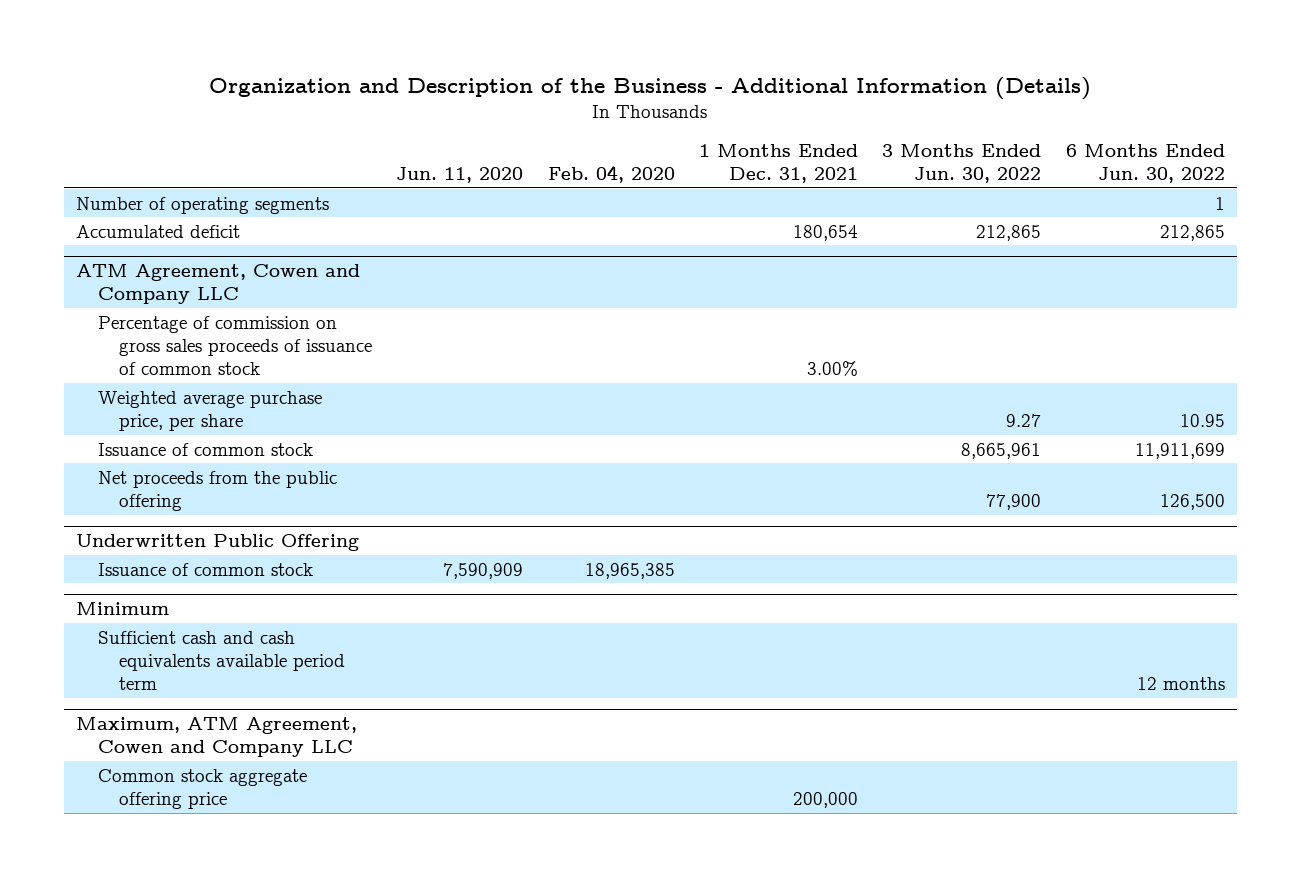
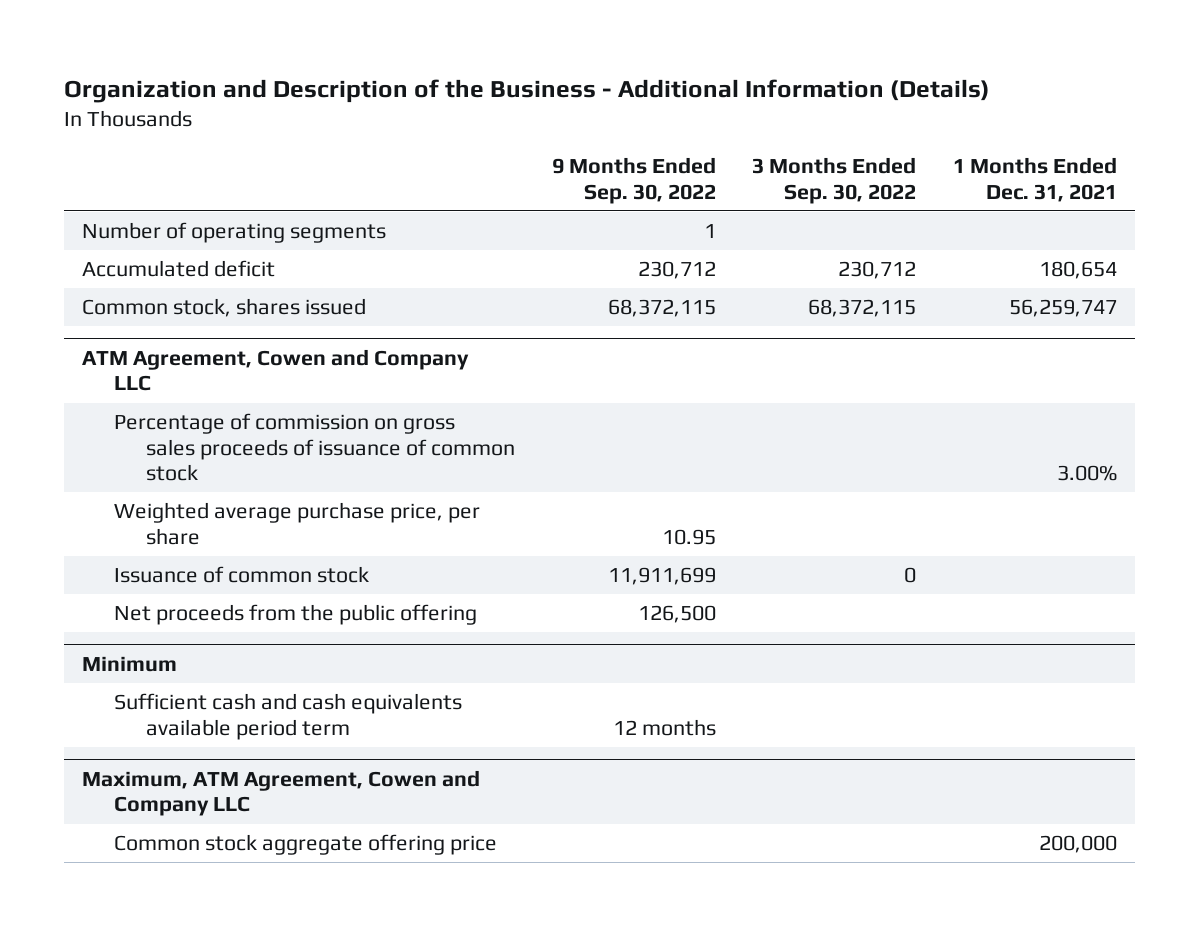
[396,167,524,184] Jun. 11, 2020 -> none
[547,165,675,184] Feb. 04, 2020 -> none
[882,143,1042,184] 3 Months Ended Jun. 30, 2022 -> none
[1065,143,1225,184] 6 Months Ended Jun. 30, 2022 -> none
none -> [551,157,716,204] 9 Months Ended Sep. 30, 2022
none -> [752,157,917,204] 3 Months Ended Sep. 30, 2022
none -> [82,298,367,318] Common stock, shares issued
[76,534,360,552] Underwritten Public Offering -> none
[97,562,313,576] Issuance of common stock -> none

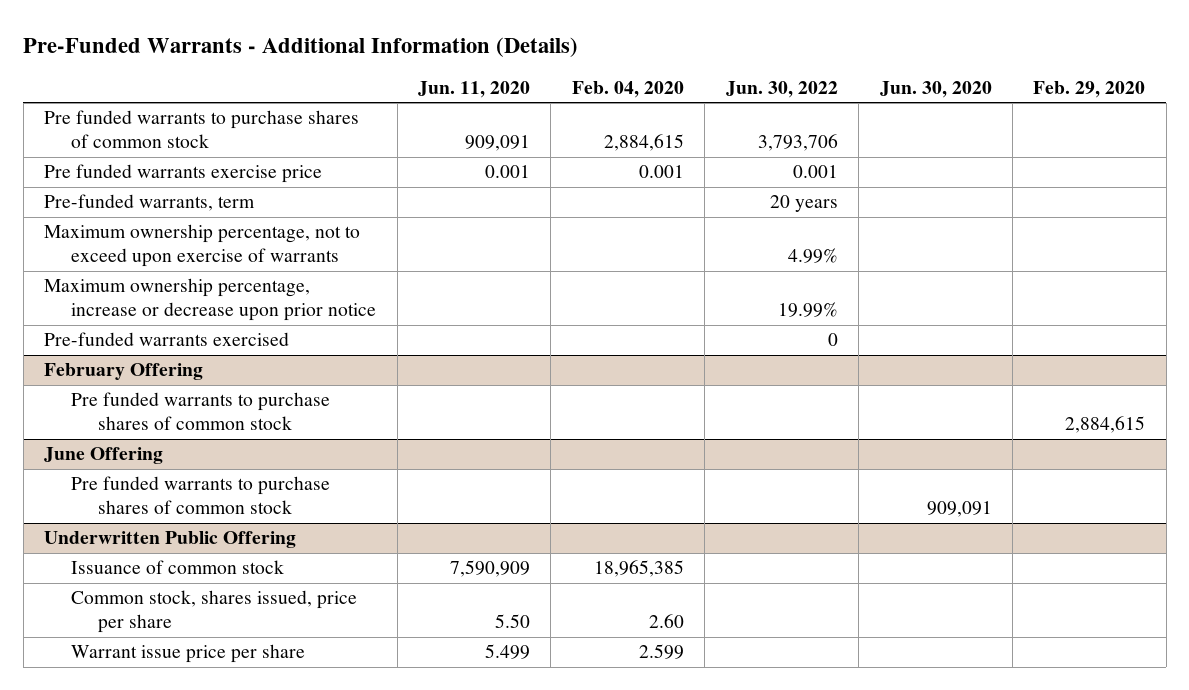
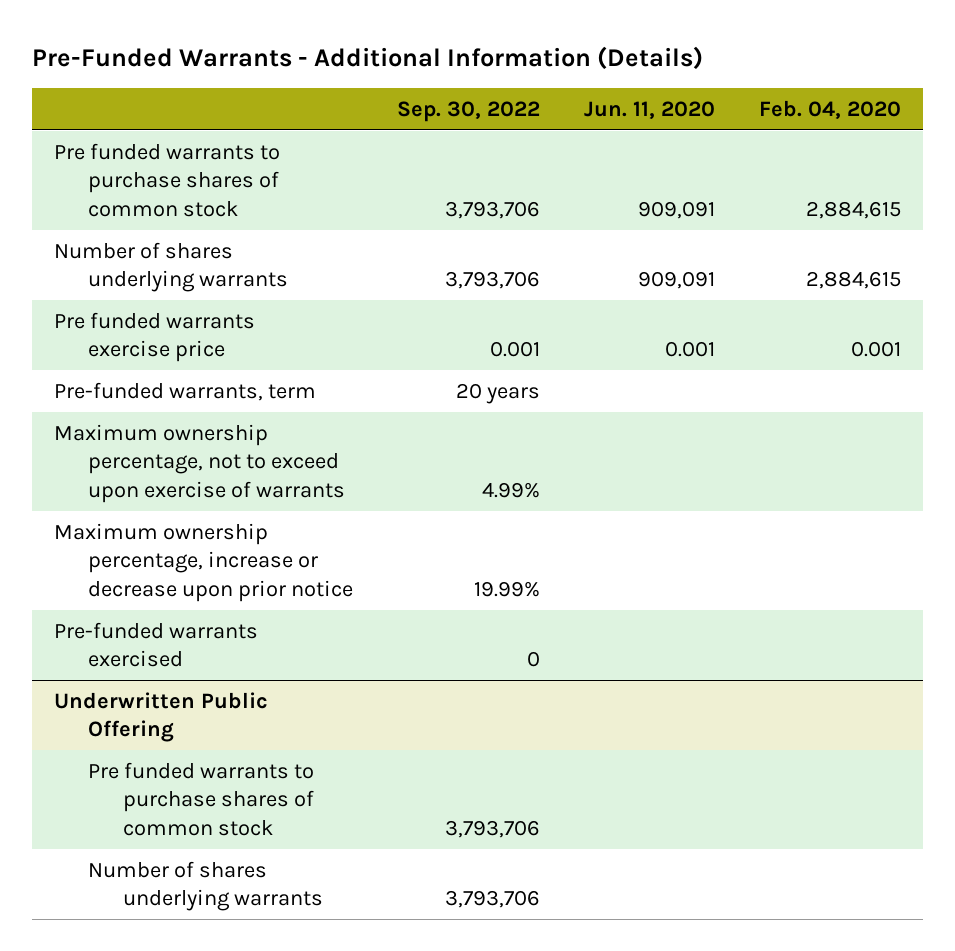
[725,80,838,98] Jun. 30, 2022 -> none
[879,80,992,98] Jun. 30, 2020 -> none
[1033,80,1146,98] Feb. 29, 2020 -> none
none -> [397,100,541,122] Sep. 30, 2022
none -> [53,241,289,293] Number of shares underlying warrants
[44,363,204,381] February Offering -> none
[71,392,331,431] Pre funded warrants to purchase shares of common stock -> none
[44,447,164,465] June Offering -> none
[71,476,331,515] Pre funded warrants to purchase shares of common stock -> none
[71,560,285,575] Issuance of common stock -> none
[71,590,358,634] Common stock, shares issued, price per share -> none
[71,644,306,664] Warrant issue price per share -> none
none -> [88,761,315,836] Pre funded warrants to purchase shares of common stock
none -> [88,860,324,912] Number of shares underlying warrants

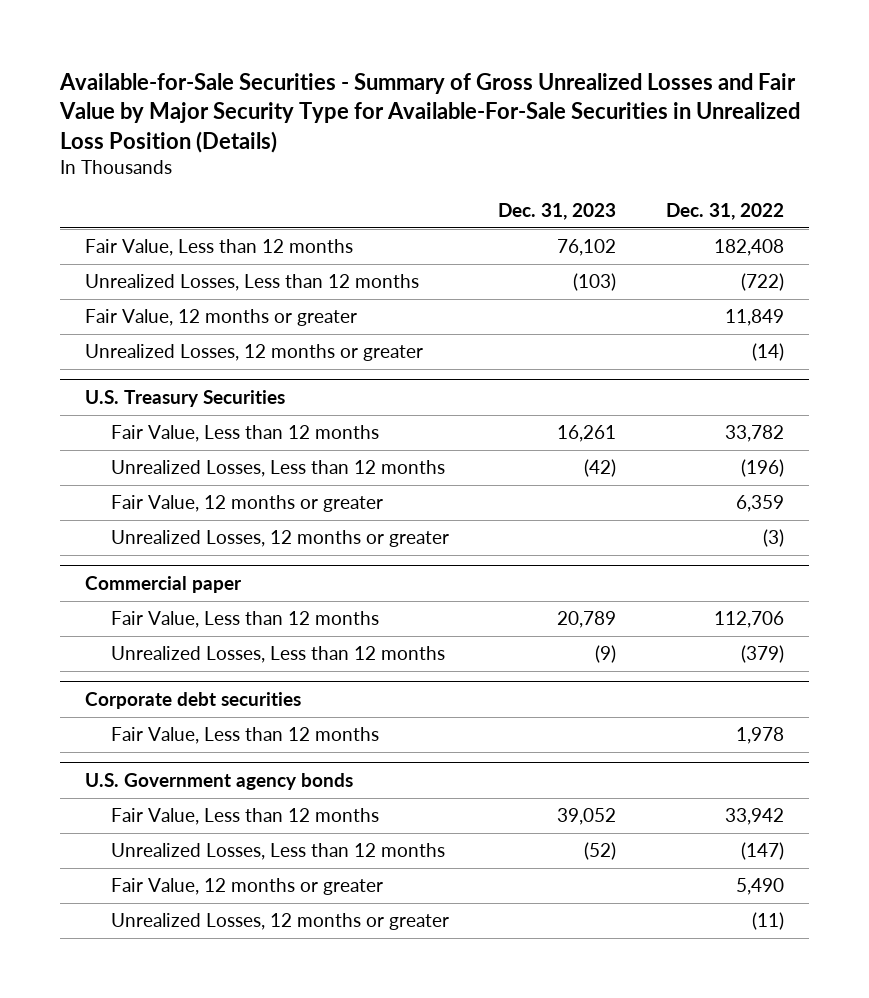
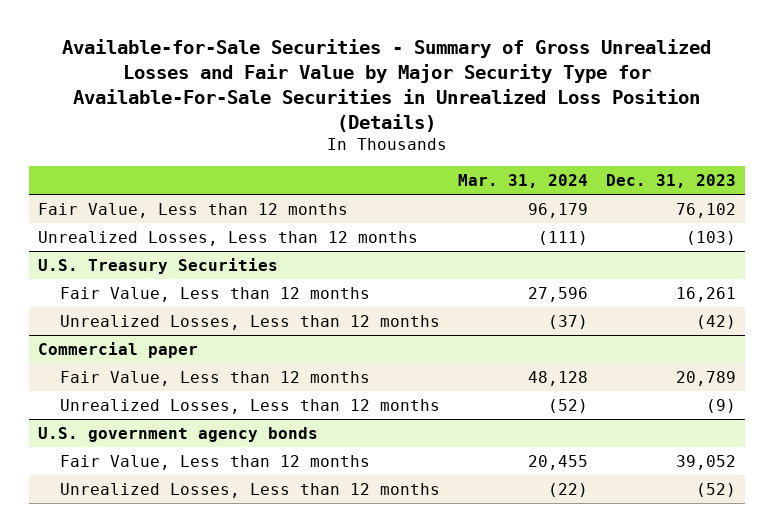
[666,203,785,221] Dec. 31, 2022 -> none
none -> [457,174,588,189] Mar. 31, 2024
[85,309,358,327] Fair Value, 12 months or greater -> none
[85,344,424,362] Unrealized Losses, 12 months or greater -> none
[110,495,383,513] Fair Value, 12 months or greater -> none
[110,530,449,548] Unrealized Losses, 12 months or greater -> none
[85,692,302,710] Corporate debt securities -> none
[110,727,379,745] Fair Value, Less than 12 months -> none
[85,773,354,791] U.S. Government agency bonds -> [38,426,319,442] U.S. government agency bonds
[110,878,383,896] Fair Value, 12 months or greater -> none
[110,913,449,931] Unrealized Losses, 12 months or greater -> none

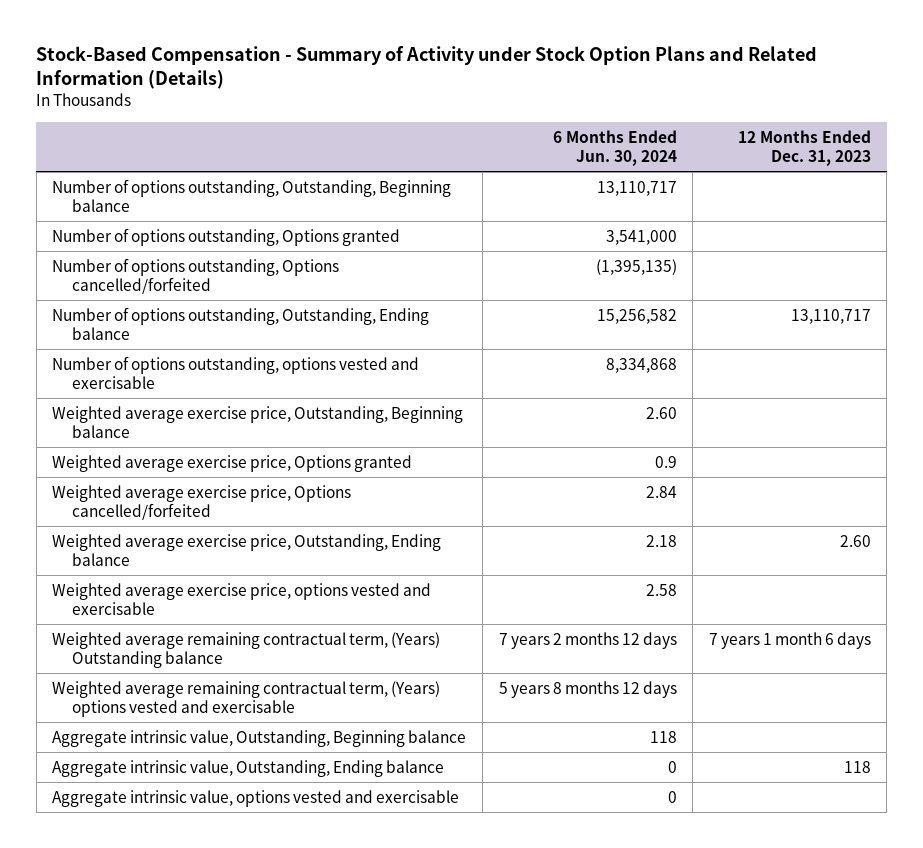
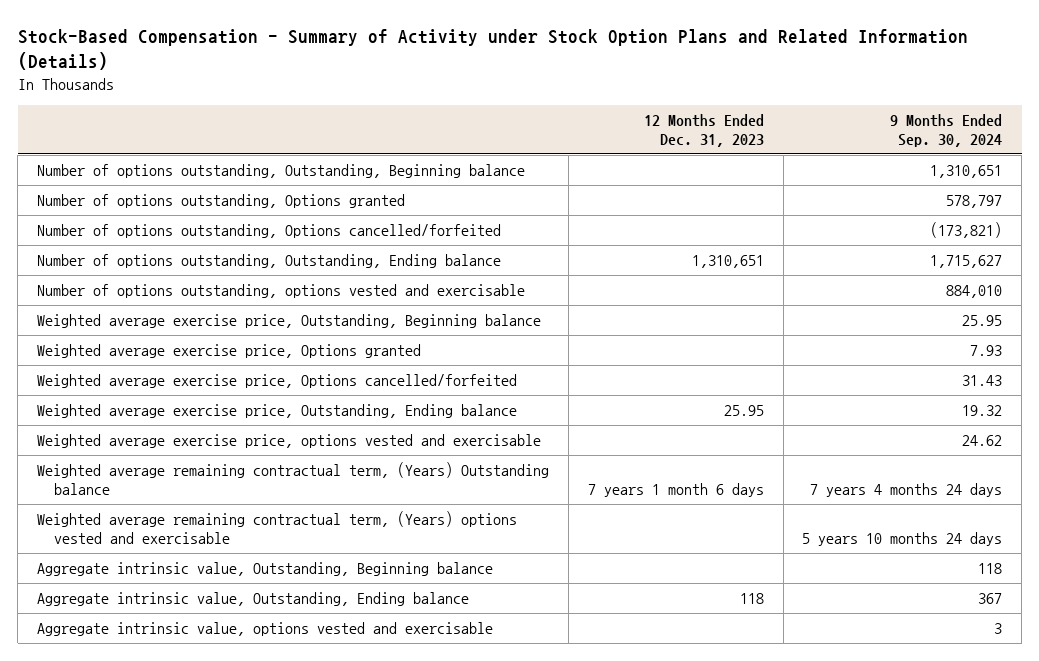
[552,129,677,166] 6 Months Ended Jun. 30, 2024 -> none
none -> [890,113,1003,148] 9 Months Ended Sep. 30, 2024
[790,308,871,324] 13,110,717 -> [691,254,764,268] 1,310,651
[839,534,871,547] 2.60 -> [723,404,764,416] 25.95

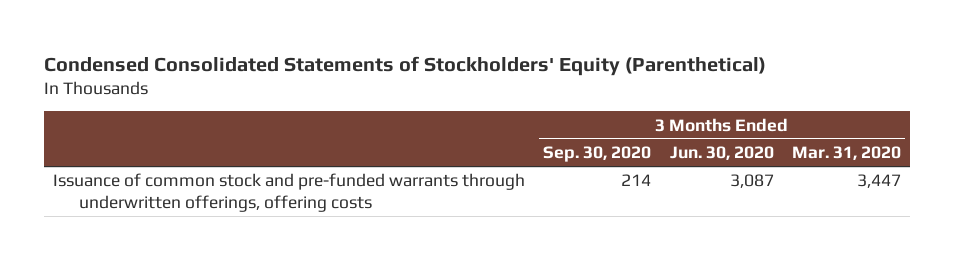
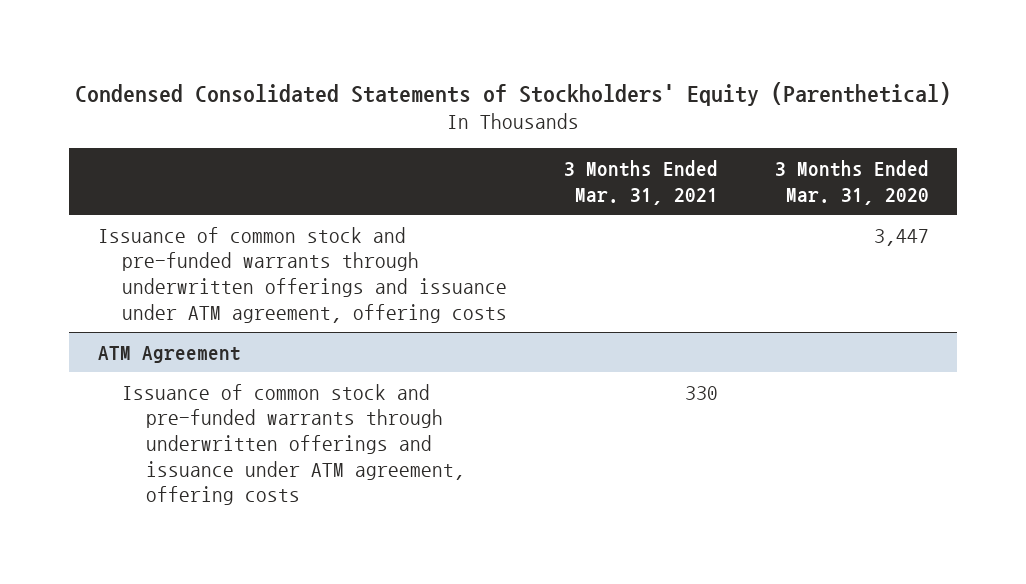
[543,146,652,163] Sep. 30, 2020 -> none
[669,146,774,161] Jun. 30, 2020 -> none
none -> [563,160,718,205] 3 Months Ended Mar. 31, 2021
[52,173,525,213] Issuance of common stock and pre-funded warrants through underwritten offerings, offering costs -> [97,226,507,323] Issuance of common stock and pre-funded warrants through underwritten offerings and issuance under ATM agreement, offering costs
none -> [97,345,241,363] ATM Agreement
none -> [121,383,465,506] Issuance of common stock and pre-funded warrants through underwritten offerings and issuance under ATM agreement, offering costs

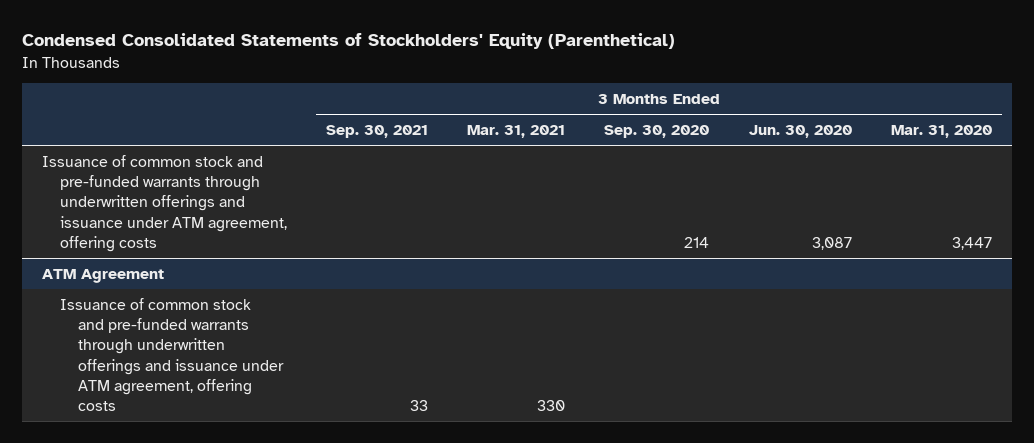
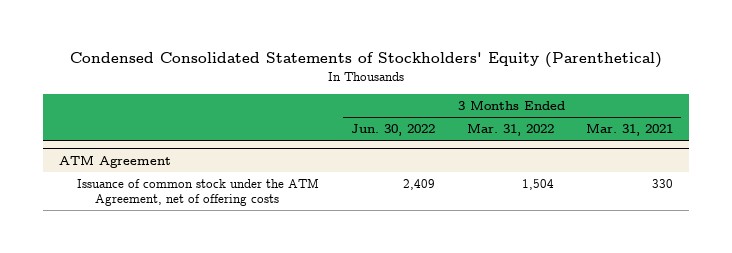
[325,125,428,139] Sep. 30, 2021 -> none
[604,125,710,139] Sep. 30, 2020 -> none
[748,125,852,139] Jun. 30, 2020 -> none
[890,125,992,139] Mar. 31, 2020 -> none
none -> [350,124,435,137] Jun. 30, 2022
none -> [466,123,554,137] Mar. 31, 2022
[41,154,287,252] Issuance of common stock and pre-funded warrants through underwritten offerings and issuance under ATM agreement, offering costs -> none
[59,297,284,412] Issuance of common stock and pre-funded warrants through underwritten offerings and issuance under ATM agreement, offering costs -> [76,178,319,207] Issuance of common stock under the ATM Agreement, net of offering costs

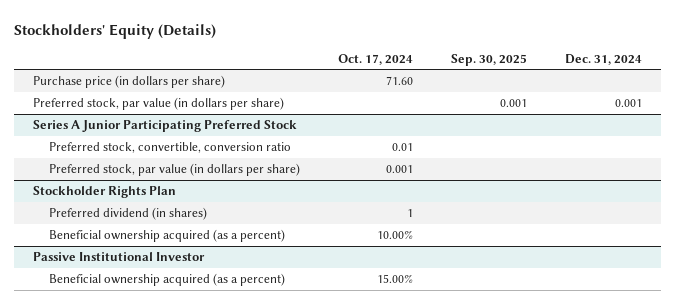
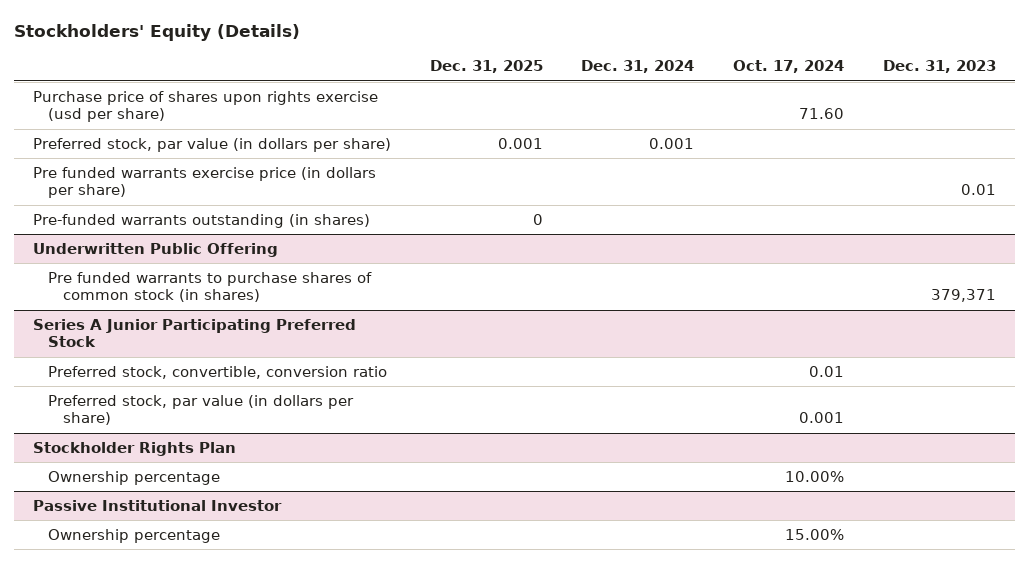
[450,53,527,66] Sep. 30, 2025 -> none
none -> [429,60,543,74] Dec. 31, 2025
none -> [882,60,996,74] Dec. 31, 2023
[33,75,226,89] Purchase price (in dollars per share) -> [33,90,379,123] Purchase price of shares upon rights exercise (usd per share)
none -> [33,166,377,199] Pre funded warrants exercise price (in dollars per share)
none -> [33,213,371,228] Pre-funded warrants outstanding (in shares)
none -> [33,242,279,257] Underwritten Public Offering
none -> [48,271,373,303] Pre funded warrants to purchase shares of common stock (in shares)
[49,207,208,221] Preferred dividend (in shares) -> none
[49,229,286,243] Beneficial ownership acquired (as a percent) -> [48,470,221,485] Ownership percentage
[49,273,286,287] Beneficial ownership acquired (as a percent) -> [48,528,221,543] Ownership percentage

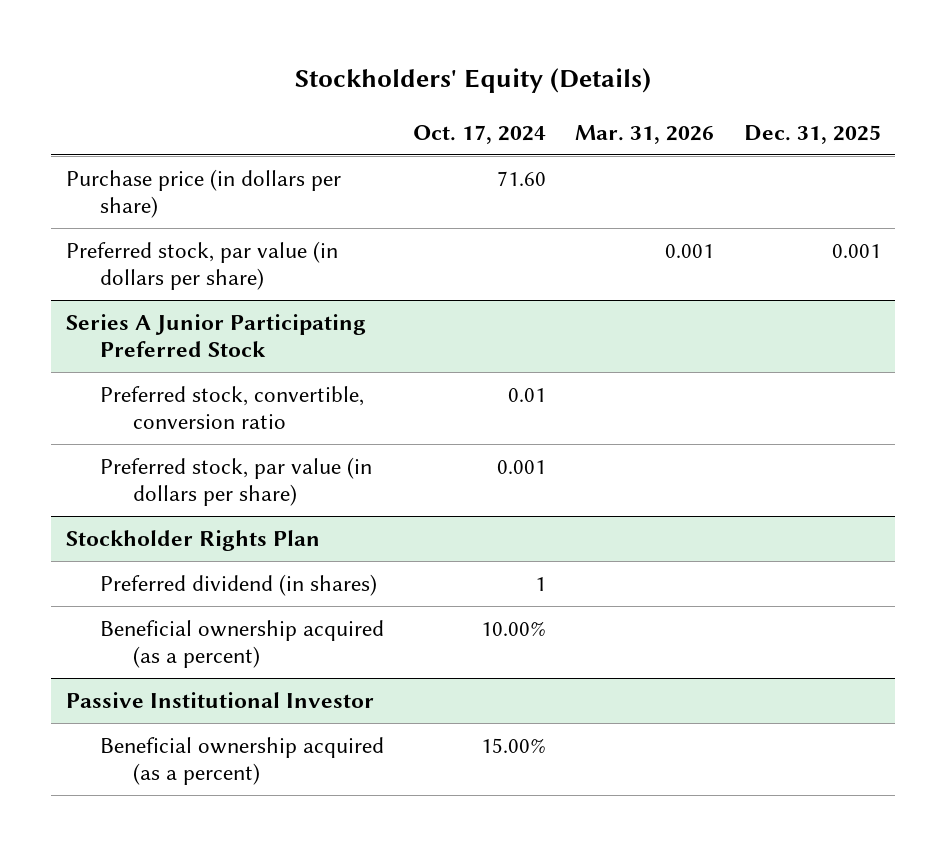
[581,60,695,74] Dec. 31, 2024 -> none
[882,60,996,74] Dec. 31, 2023 -> none
none -> [575,124,715,144] Mar. 31, 2026
[33,90,379,123] Purchase price of shares upon rights exercise (usd per share) -> [66,168,342,219] Purchase price (in dollars per share)
[33,166,377,199] Pre funded warrants exercise price (in dollars per share) -> none
[33,213,371,228] Pre-funded warrants outstanding (in shares) -> none
[33,242,279,257] Underwritten Public Offering -> none
[48,271,373,303] Pre funded warrants to purchase shares of common stock (in shares) -> none
none -> [99,573,377,596] Preferred dividend (in shares)
[48,470,221,485] Ownership percentage -> [99,619,384,669] Beneficial ownership acquired (as a percent)
[48,528,221,543] Ownership percentage -> [99,736,384,786] Beneficial ownership acquired (as a percent)

